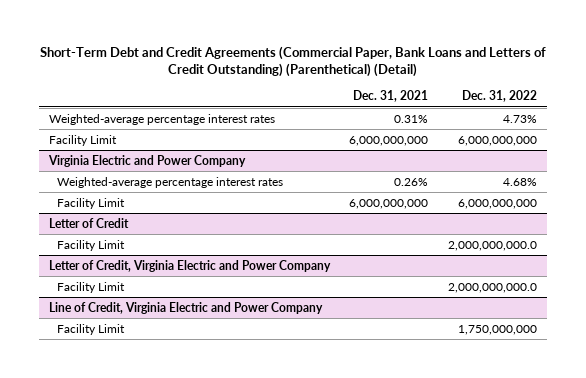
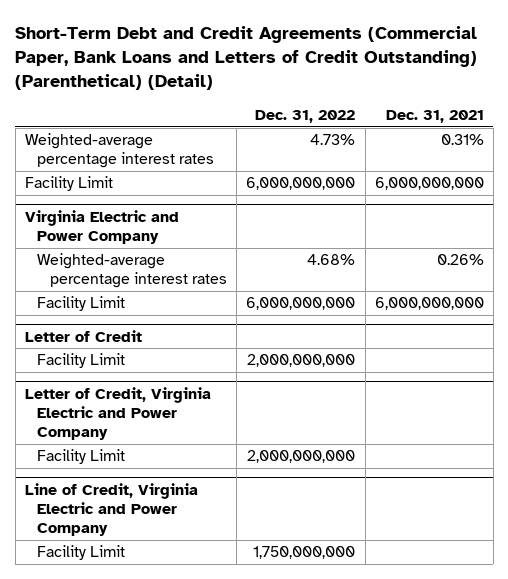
[447,240,537,251] 2,000,000,000.0 -> [247,354,356,368] 2,000,000,000
[447,282,537,293] 2,000,000,000.0 -> [247,450,356,464] 2,000,000,000

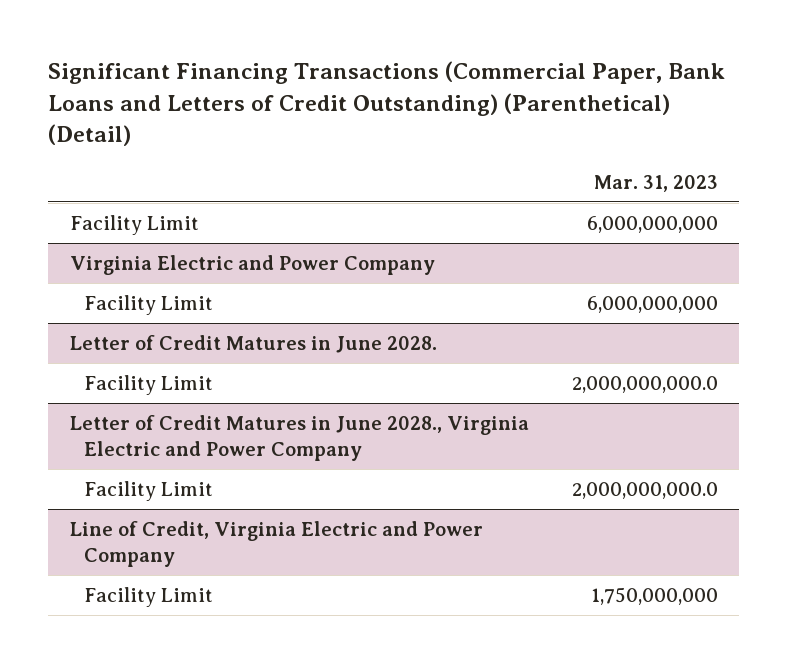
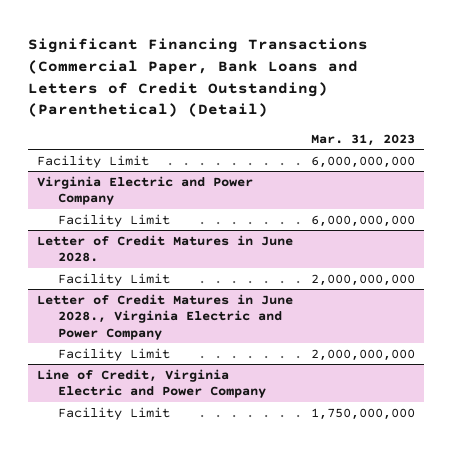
[571,375,718,393] 2,000,000,000.0 -> [311,273,416,286] 2,000,000,000
[571,481,718,499] 2,000,000,000.0 -> [311,348,416,361] 2,000,000,000

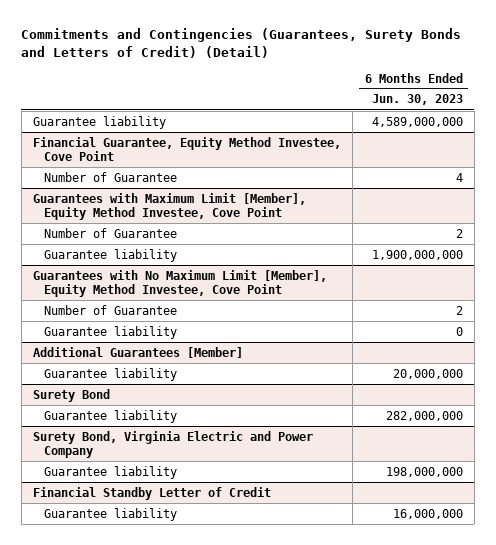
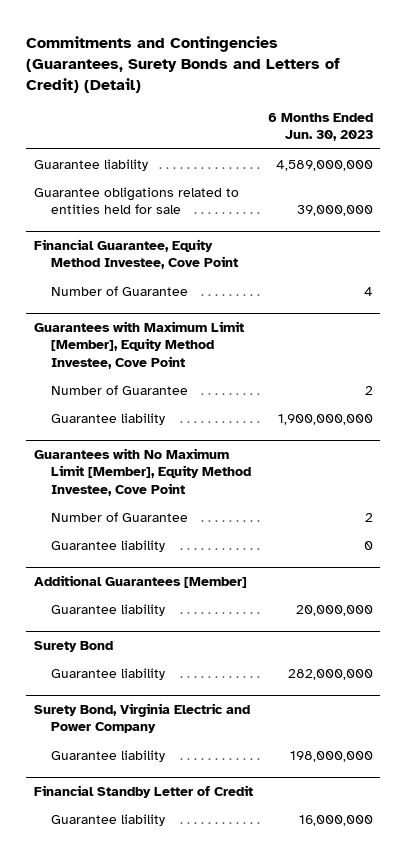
none -> [33,186,239,214] Guarantee obligations related to entities held for sale

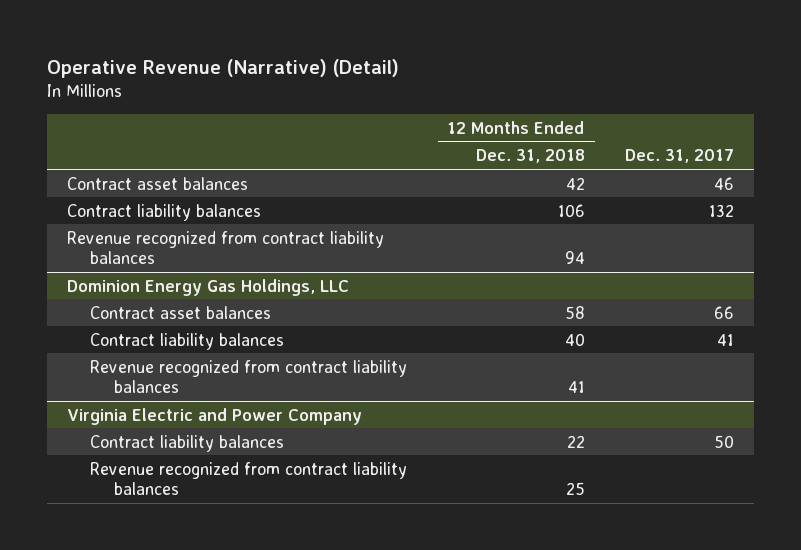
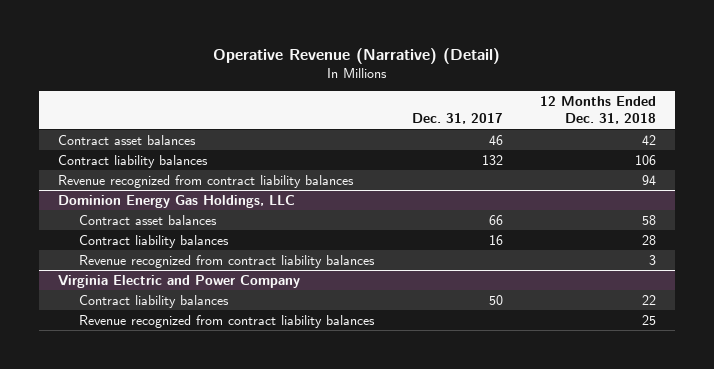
[564,332,585,346] 40 -> [642,234,657,245] 28
[716,333,734,346] 41 -> [488,234,503,245] 16
[567,381,585,394] 41 -> [649,254,657,265] 3

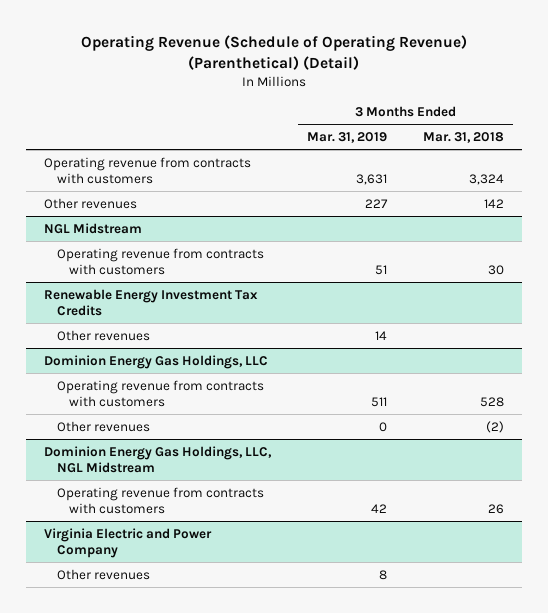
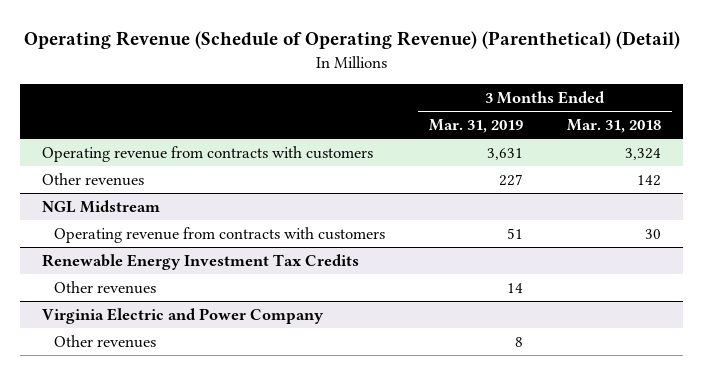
[44,354,269,369] Dominion Energy Gas Holdings, LLC -> none
[56,379,264,407] Operating revenue from contracts with customers -> none
[56,420,150,432] Other revenues -> none
[44,445,273,473] Dominion Energy Gas Holdings, LLC, NGL Midstream -> none
[56,486,264,514] Operating revenue from contracts with customers -> none

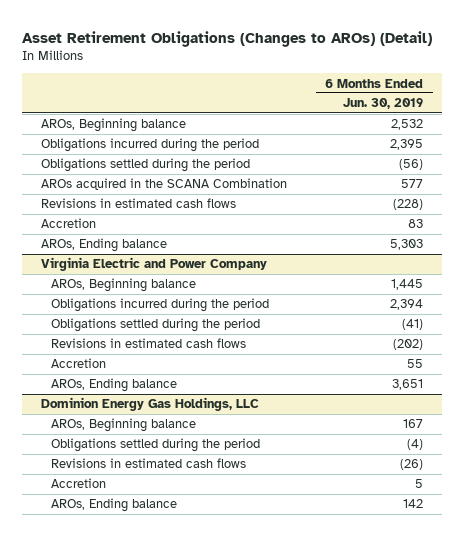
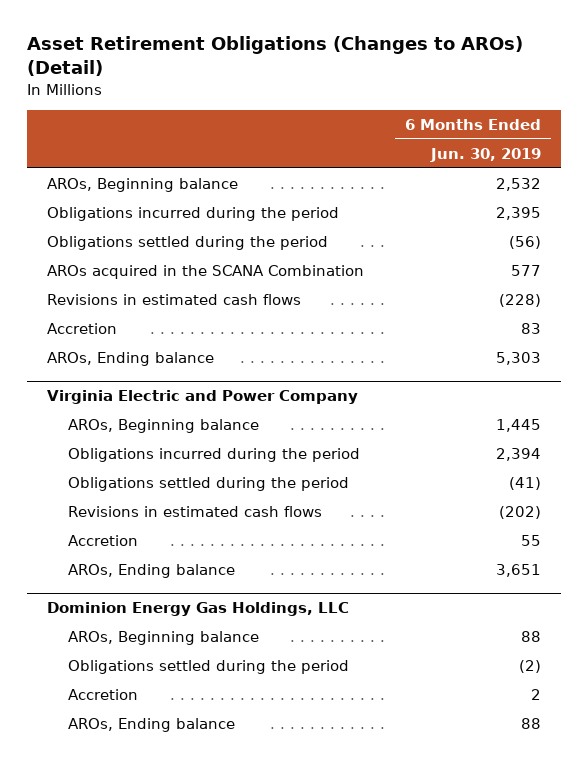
[50,458,246,469] Revisions in estimated cash flows -> none
[403,419,424,429] 167 -> [520,630,541,642] 88
[407,439,424,451] (4) -> [518,659,541,673] (2)
[415,479,424,489] 5 -> [530,688,541,700] 2
[403,499,424,509] 142 -> [520,717,541,729] 88

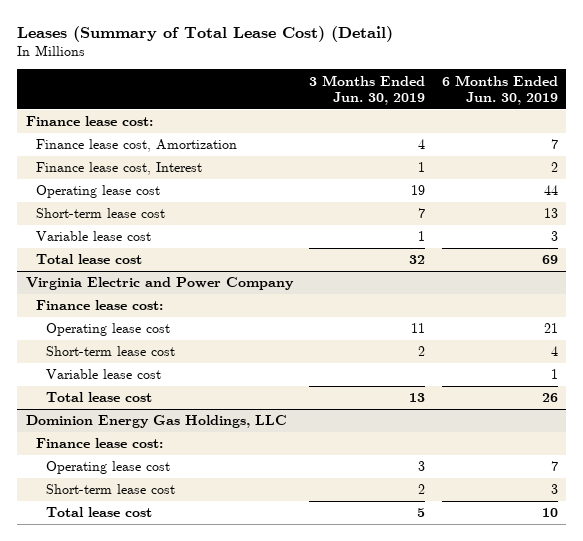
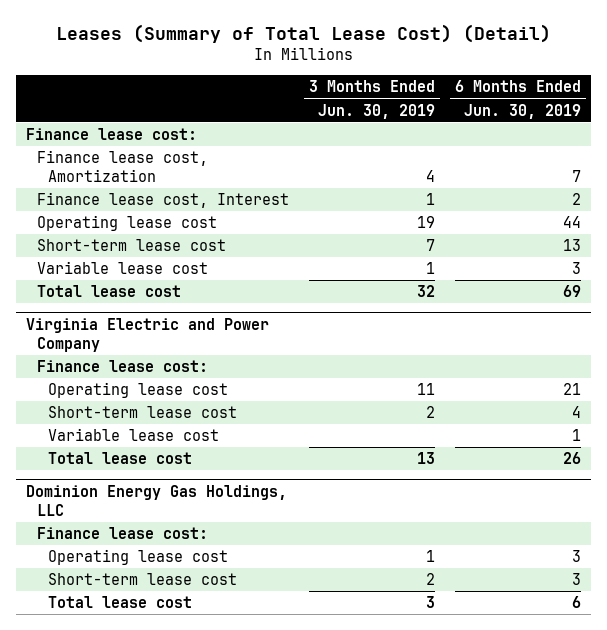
[418,461,426,472] 3 -> [426,550,436,563] 1
[550,461,558,472] 7 -> [572,550,582,563] 3
[417,508,426,518] 5 -> [426,596,436,609] 3
[541,508,558,518] 10 -> [572,596,582,609] 6

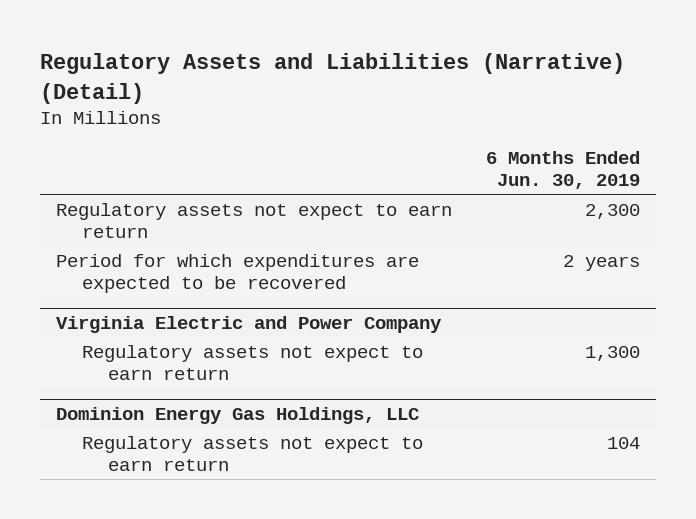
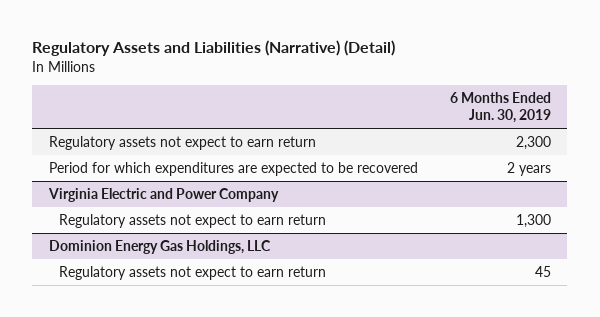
[606,436,640,449] 104 -> [534,265,551,277] 45

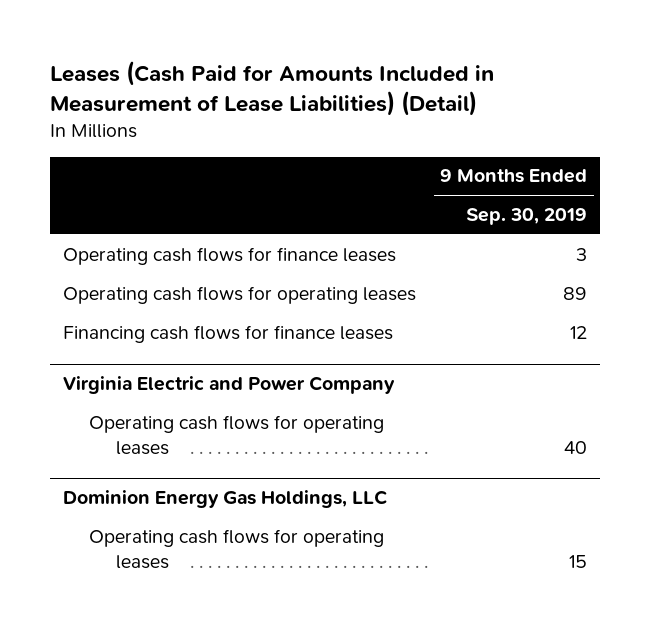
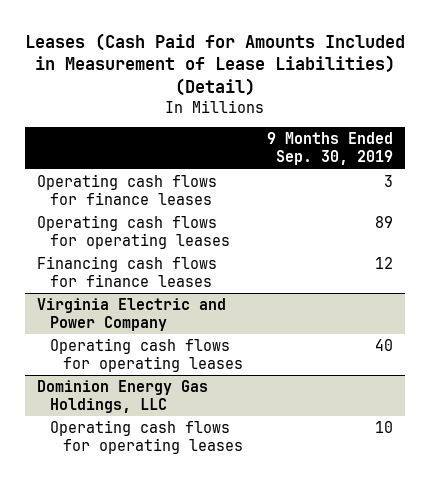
[569,554,588,568] 15 -> [375,420,394,433] 10

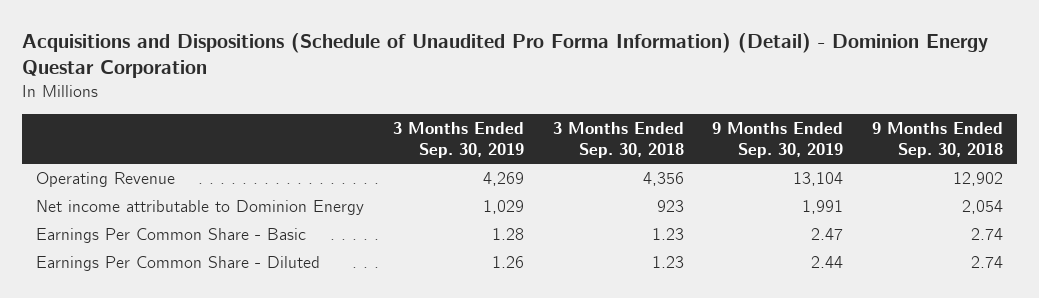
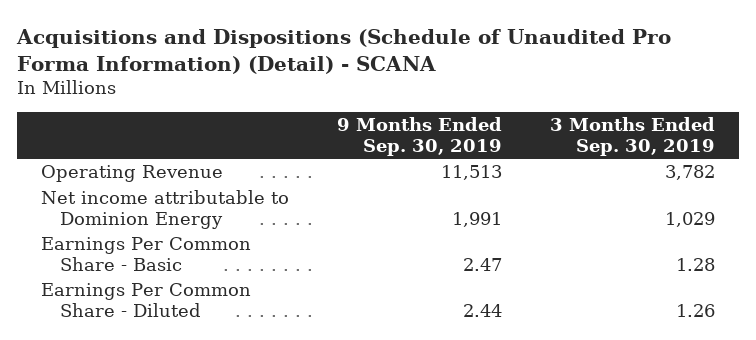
[22,33,989,79] Acquisitions and Dispositions (Schedule of Unaudited Pro Forma Information) (Detail) - Dominion Energy Questar Corporation -> [15,28,671,74] Acquisitions and Dispositions (Schedule of Unaudited Pro Forma Information) (Detail) - SCANA
[552,121,684,158] 3 Months Ended Sep. 30, 2018 -> none
[871,121,1003,158] 9 Months Ended Sep. 30, 2018 -> none
[483,172,525,187] 4,269 -> [664,165,715,181] 3,782
[793,172,844,187] 13,104 -> [440,165,502,181] 11,513

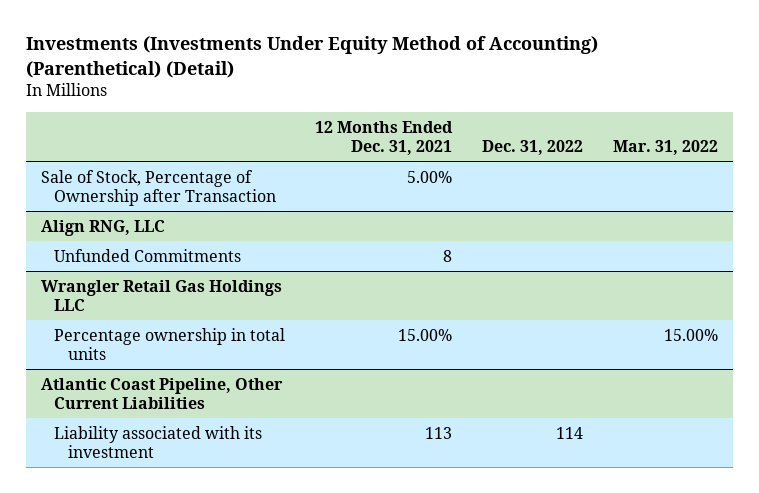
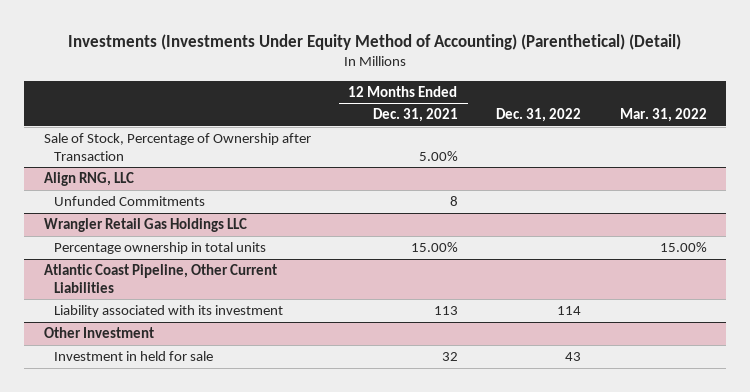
none -> [43,326,154,338] Other Investment
none -> [53,350,213,361] Investment in held for sale

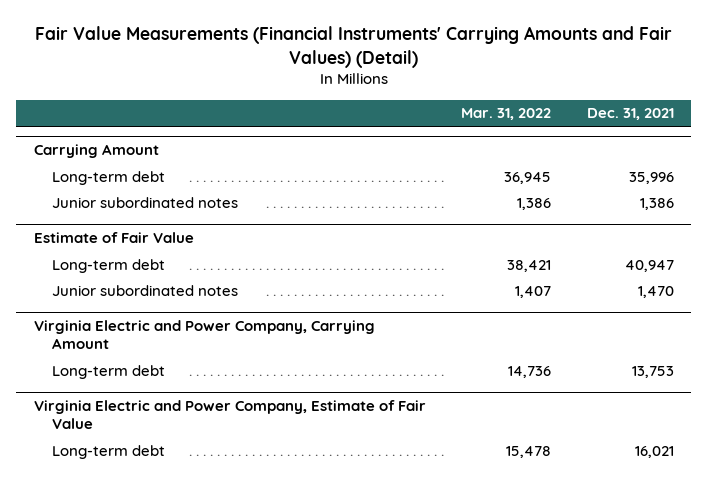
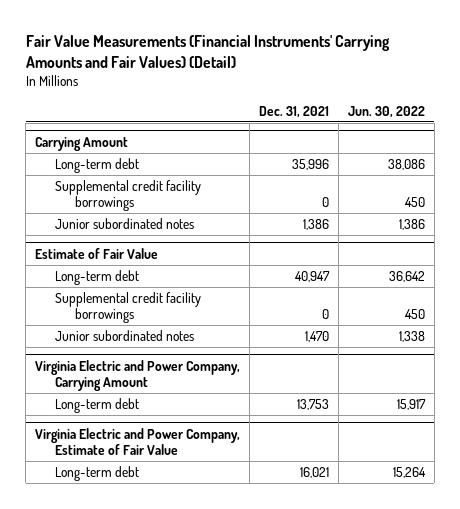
[461,108,552,121] Mar. 31, 2022 -> none
none -> [347,105,425,118] Jun. 30, 2022
none -> [55,180,202,211] Supplemental credit facility borrowings
none -> [55,292,202,323] Supplemental credit facility borrowings

